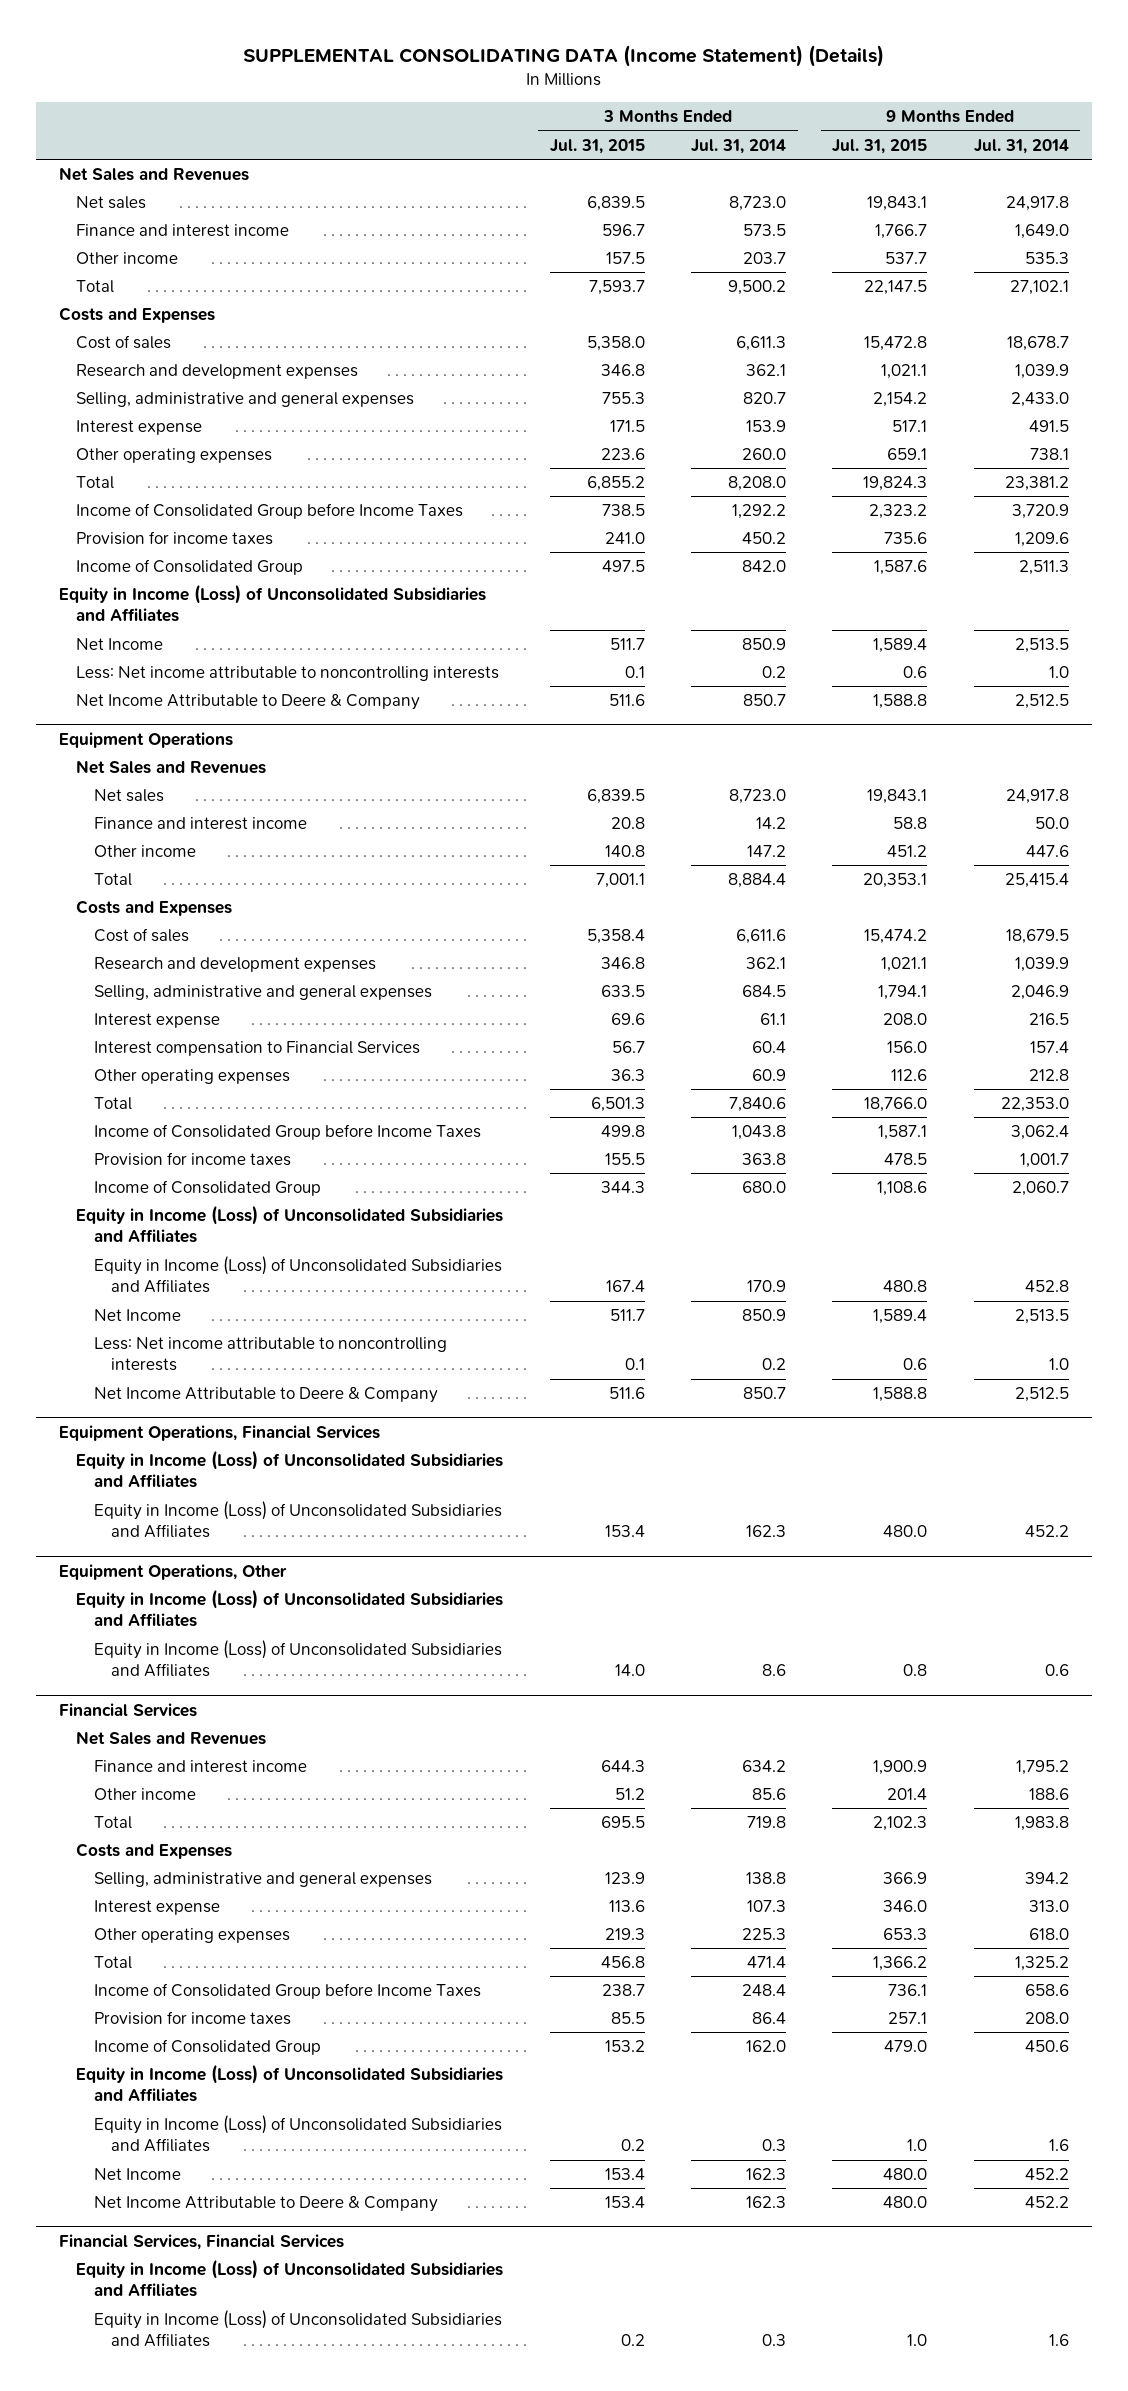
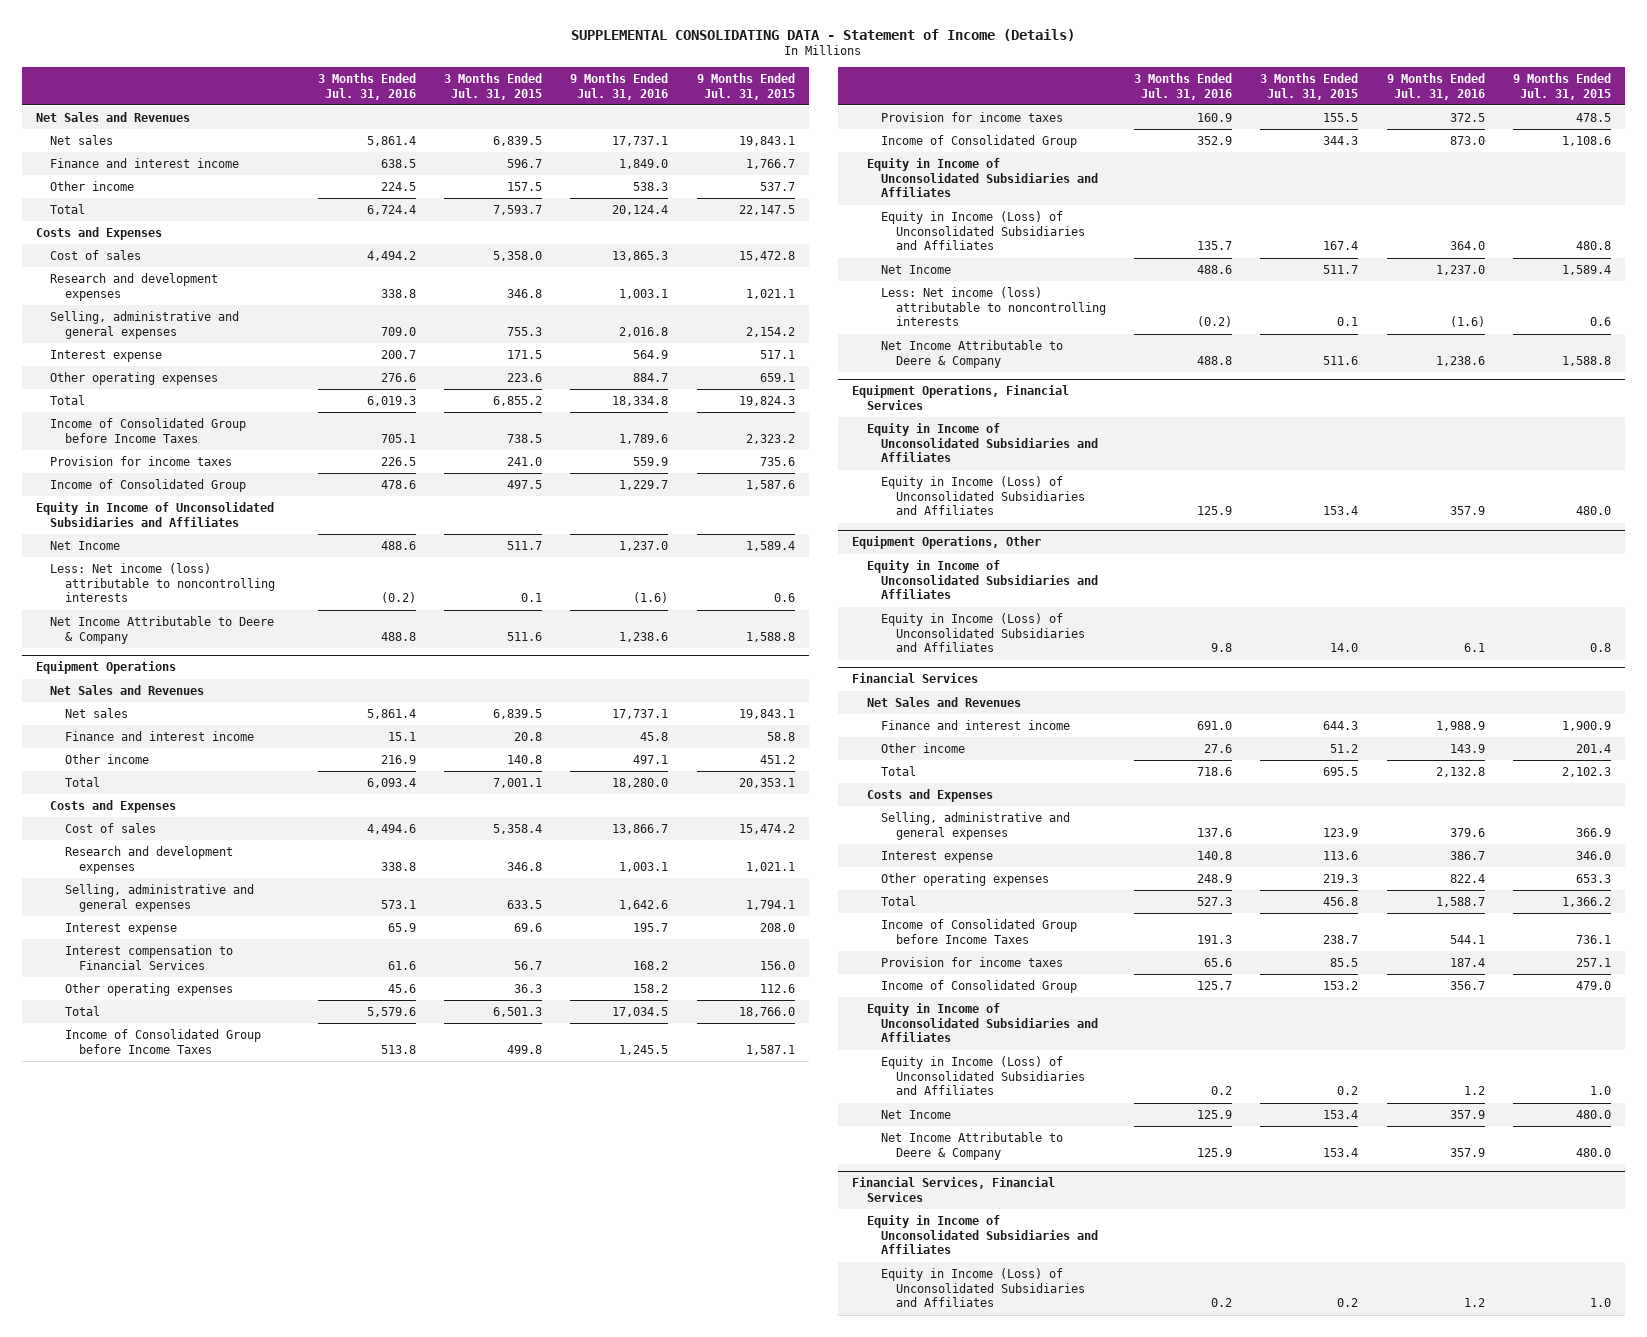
[242,45,884,68] SUPPLEMENTAL CONSOLIDATING DATA (Income Statement) (Details) -> [571,28,1076,41] SUPPLEMENTAL CONSOLIDATING DATA - Statement of Income (Details)
[690,138,786,154] Jul. 31, 2014 -> none
[973,138,1069,154] Jul. 31, 2014 -> none
none -> [317,72,416,100] 3 Months Ended Jul. 31, 2016
none -> [570,72,669,100] 9 Months Ended Jul. 31, 2016
[58,584,486,623] Equity in Income (Loss) of Unconsolidated Subsidiaries and Affiliates -> [35,501,274,527] Equity in Income of Unconsolidated Subsidiaries and Affiliates
[76,666,500,682] Less: Net income attributable to noncontrolling interests -> [50,562,275,603] Less: Net income (loss) attributable to noncontrolling interests
[76,1205,504,1244] Equity in Income (Loss) of Unconsolidated Subsidiaries and Affiliates -> [866,157,1099,198] Equity in Income of Unconsolidated Subsidiaries and Affiliates
[93,1337,447,1372] Less: Net income attributable to noncontrolling interests -> [881,286,1106,327] Less: Net income (loss) attributable to noncontrolling interests
[76,1450,504,1489] Equity in Income (Loss) of Unconsolidated Subsidiaries and Affiliates -> [866,422,1099,463] Equity in Income of Unconsolidated Subsidiaries and Affiliates
[76,1589,504,1628] Equity in Income (Loss) of Unconsolidated Subsidiaries and Affiliates -> [866,559,1099,600] Equity in Income of Unconsolidated Subsidiaries and Affiliates
[76,2064,504,2103] Equity in Income (Loss) of Unconsolidated Subsidiaries and Affiliates -> [866,1002,1099,1043] Equity in Income of Unconsolidated Subsidiaries and Affiliates
[76,2259,504,2298] Equity in Income (Loss) of Unconsolidated Subsidiaries and Affiliates -> [866,1214,1099,1255] Equity in Income of Unconsolidated Subsidiaries and Affiliates

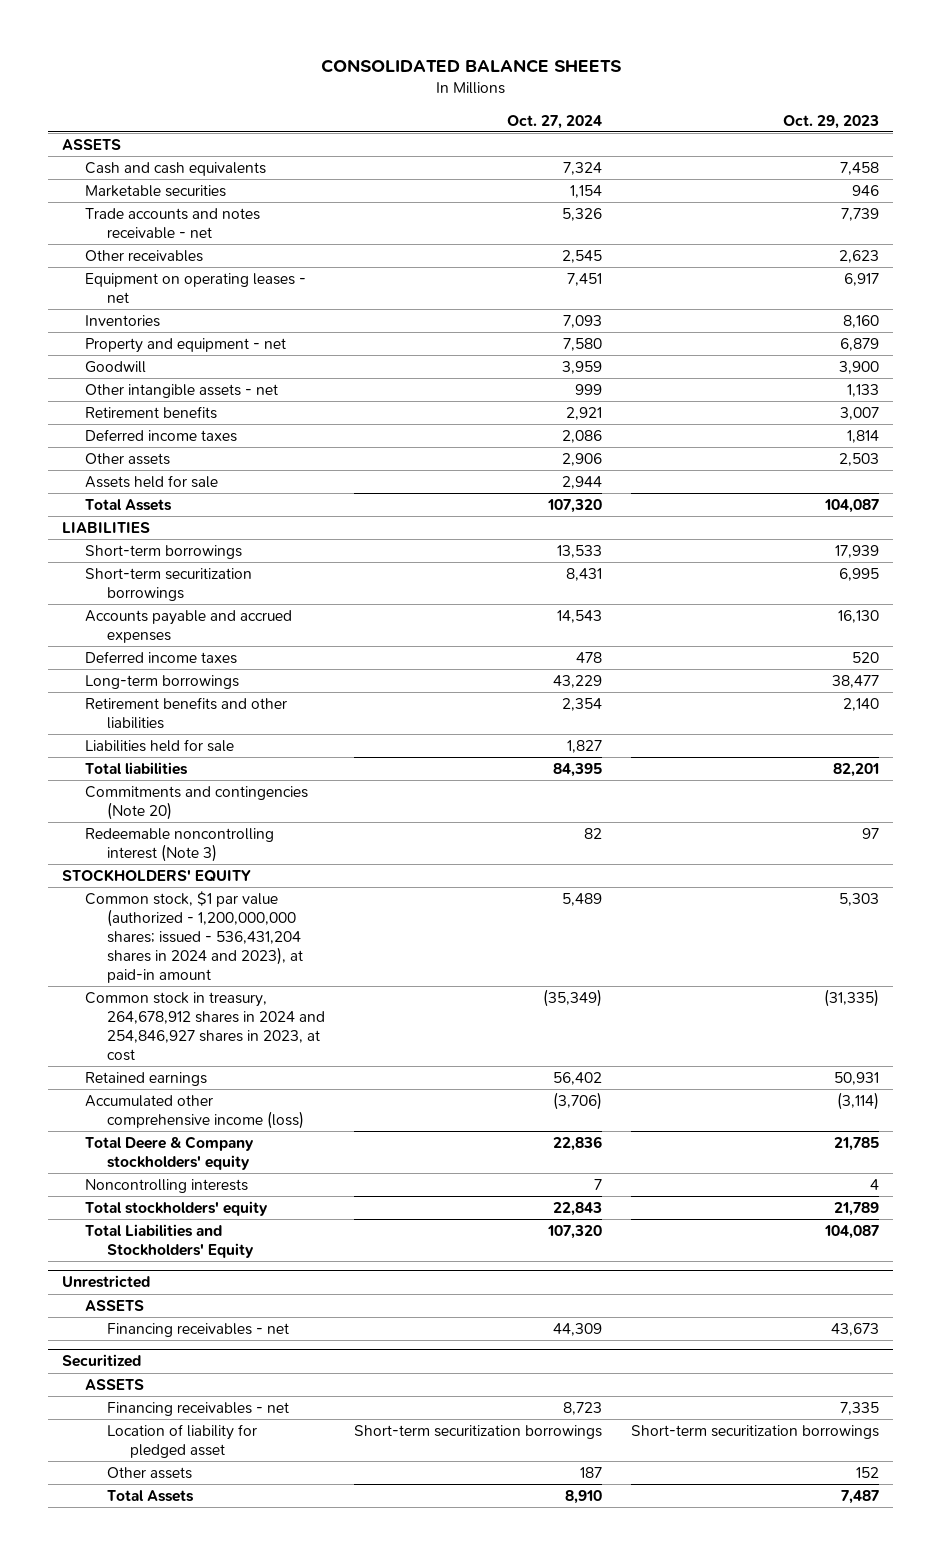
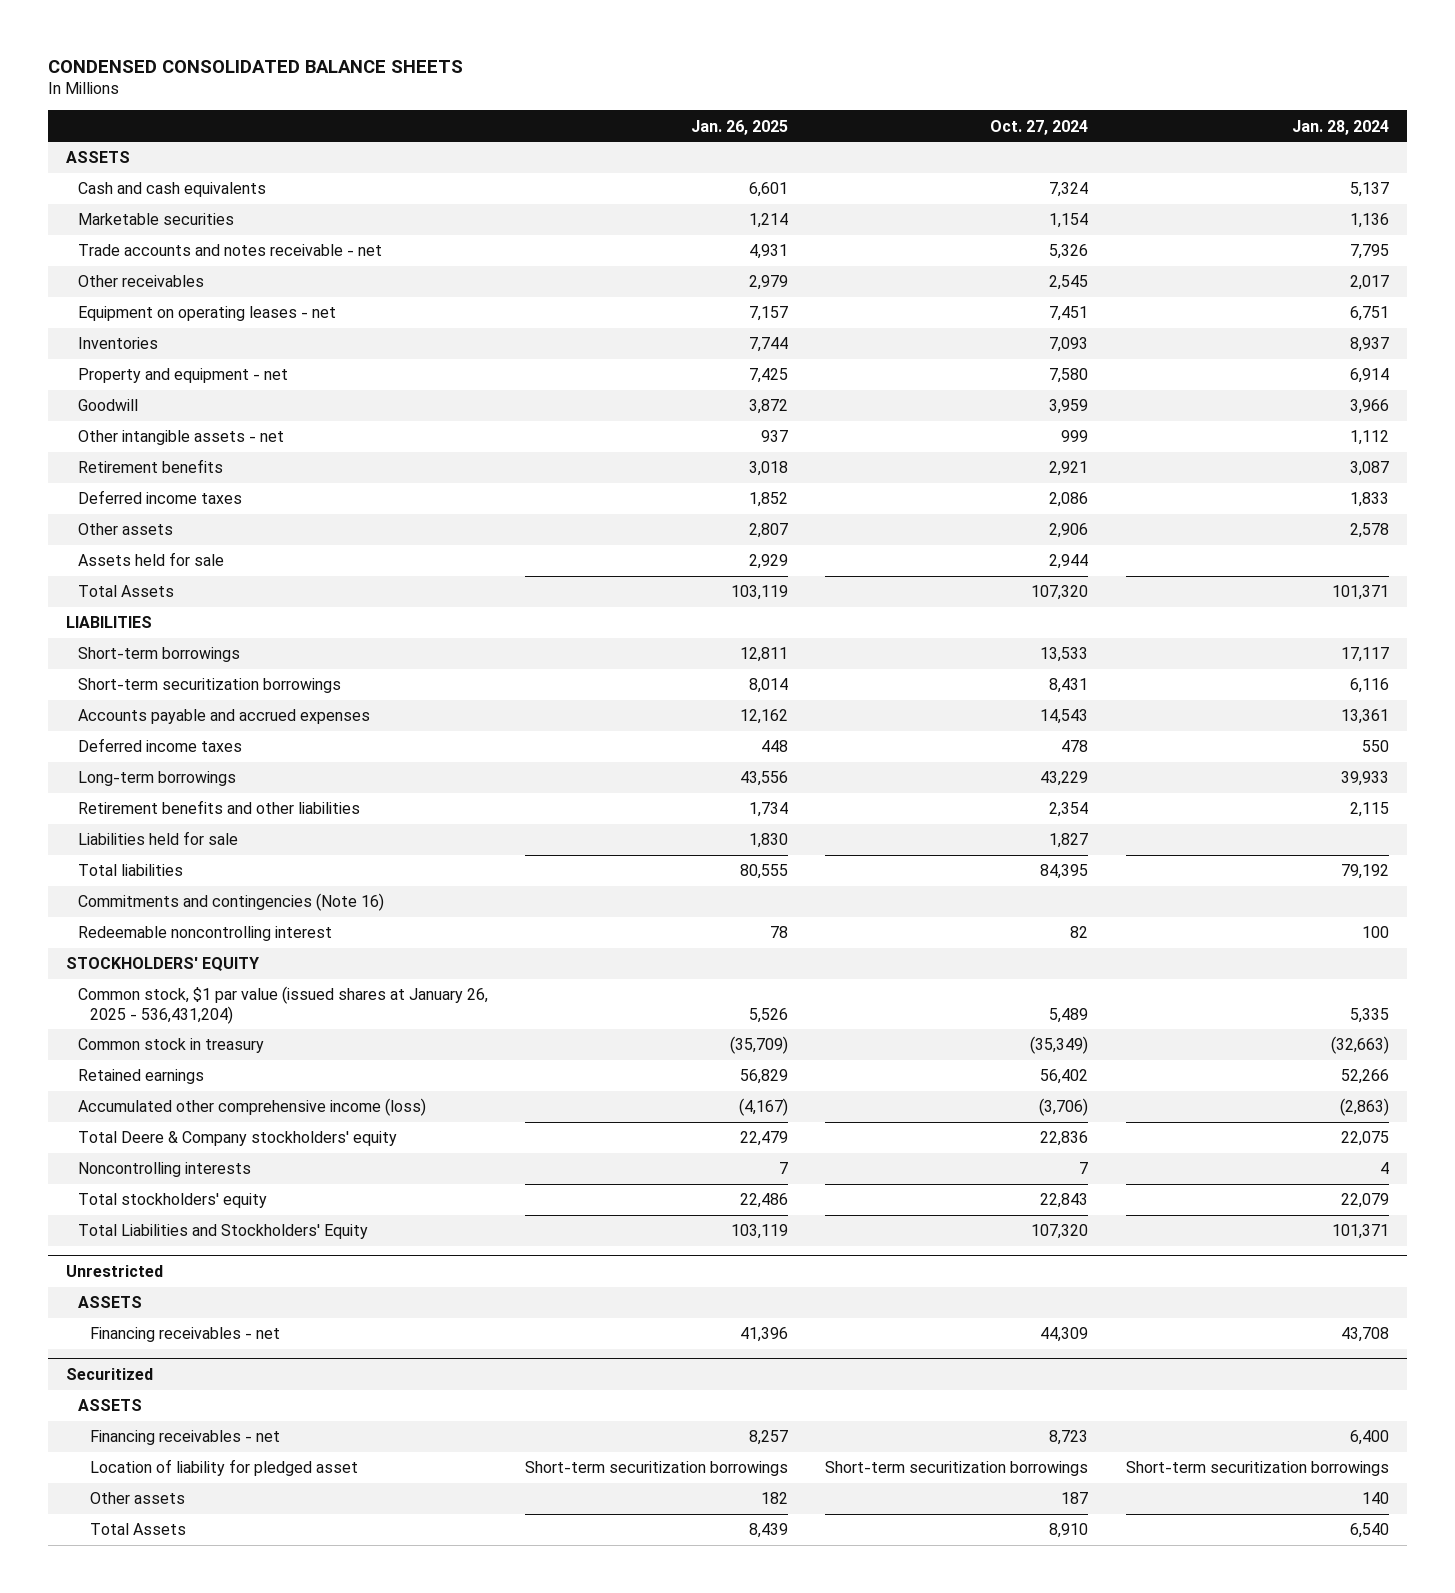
[320,58,622,73] CONSOLIDATED BALANCE SHEETS -> [47,59,463,73] CONDENSED CONSOLIDATED BALANCE SHEETS
[782,114,879,129] Oct. 29, 2023 -> none
none -> [691,119,789,135] Jan. 26, 2025
none -> [1291,119,1389,135] Jan. 28, 2024
[84,785,308,820] Commitments and contingencies (Note 20) -> [78,893,385,912] Commitments and contingencies (Note 16)
[84,827,274,862] Redeemable noncontrolling interest (Note 3) -> [78,926,333,942] Redeemable noncontrolling interest
[84,890,304,984] Common stock, $1 par value (authorized - 1,200,000,000 shares; issued - 536,431,204 shares in 2024 and 2023), at paid-in amount -> [78,986,489,1024] Common stock, $1 par value (issued shares at January 26, 2025 - 536,431,204)
[84,991,326,1062] Common stock in treasury, 264,678,912 shares in 2024 and 254,846,927 shares in 2023, at cost -> [78,1038,265,1054] Common stock in treasury

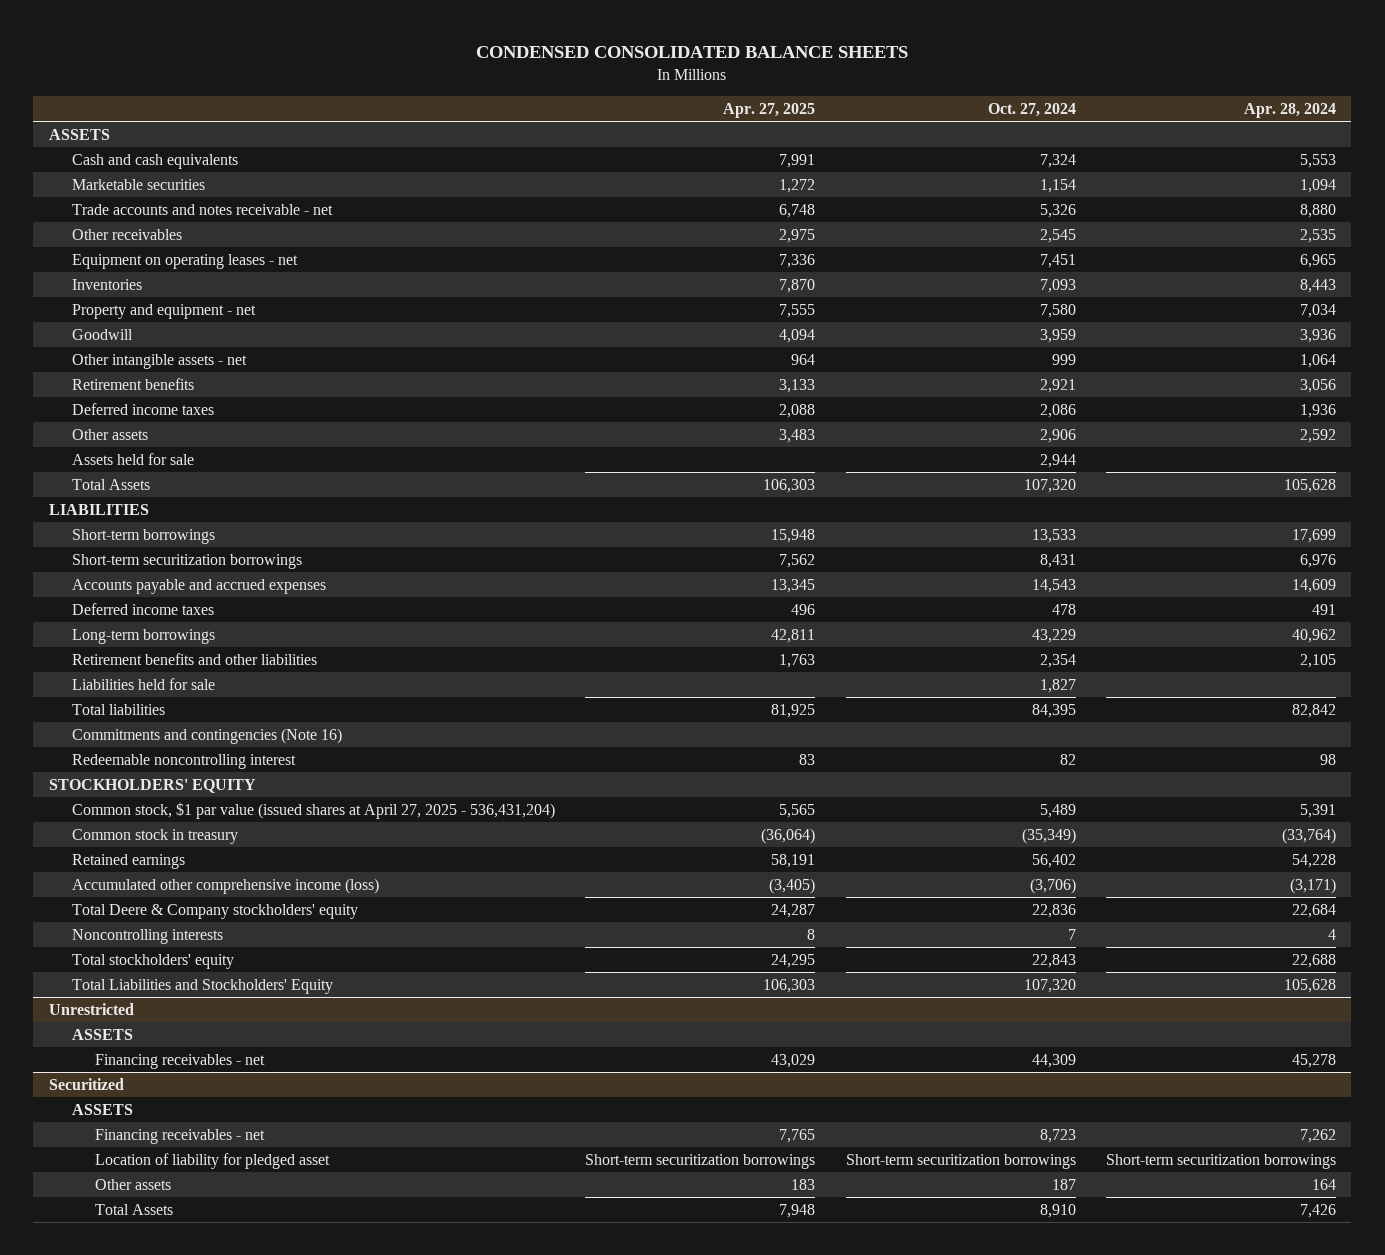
[691,119,789,135] Jan. 26, 2025 -> none
[1291,119,1389,135] Jan. 28, 2024 -> none
none -> [723,102,816,118] Apr. 27, 2025
none -> [1244,102,1337,118] Apr. 28, 2024
[78,986,489,1024] Common stock, $1 par value (issued shares at January 26, 2025 - 536,431,204) -> [71,801,555,819] Common stock, $1 par value (issued shares at April 27, 2025 - 536,431,204)

